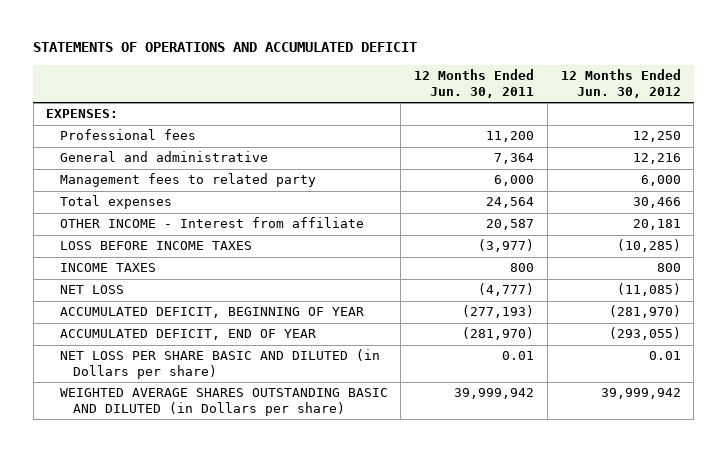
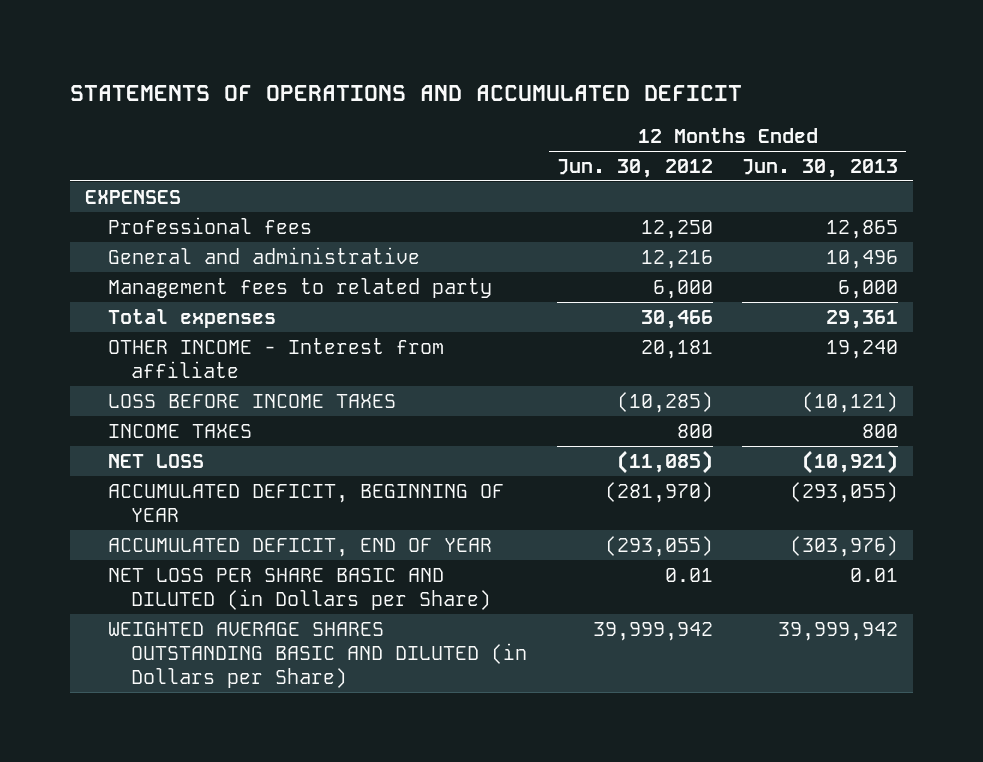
[414,69,535,98] 12 Months Ended Jun. 30, 2011 -> none
none -> [742,158,899,178] Jun. 30, 2013
[46,109,119,119] EXPENSES: -> [84,189,181,204] EXPENSES
[59,349,380,380] NET LOSS PER SHARE BASIC AND DILUTED (in Dollars per share) -> [108,567,492,610] NET LOSS PER SHARE BASIC AND DILUTED (in Dollars per Share)
[59,388,388,417] WEIGHTED AVERAGE SHARES OUTSTANDING BASIC AND DILUTED (in Dollars per share) -> [108,621,528,688] WEIGHTED AVERAGE SHARES OUTSTANDING BASIC AND DILUTED (in Dollars per Share)

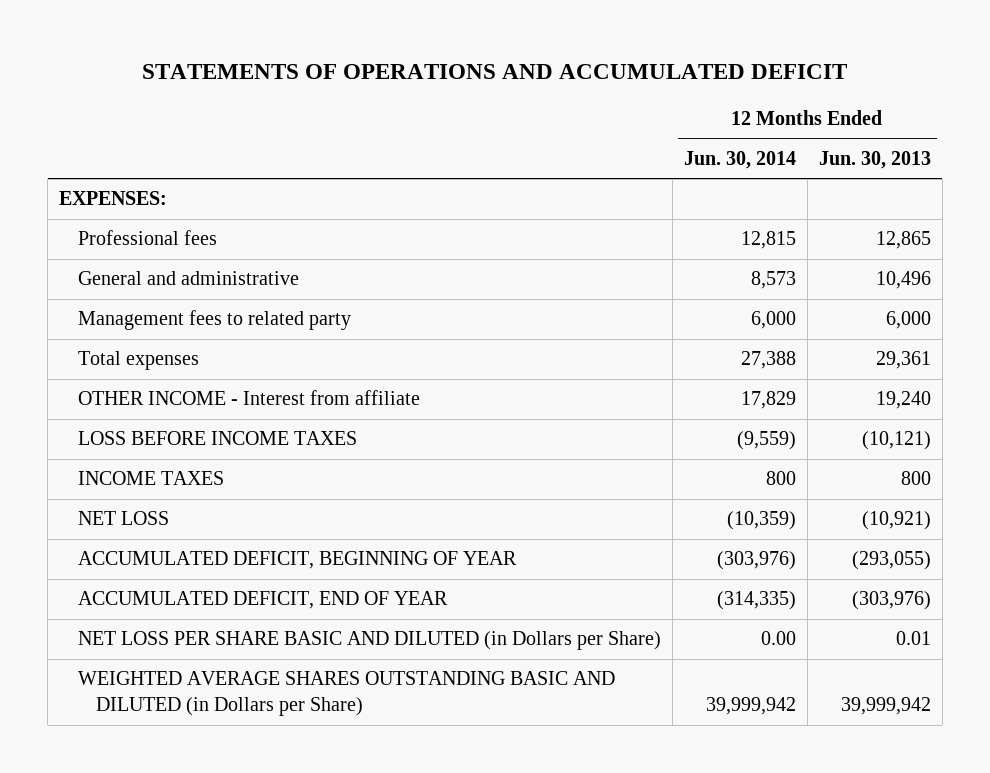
[556,158,713,178] Jun. 30, 2012 -> none
none -> [683,150,796,169] Jun. 30, 2014
[84,189,181,204] EXPENSES -> [59,191,168,206] EXPENSES:

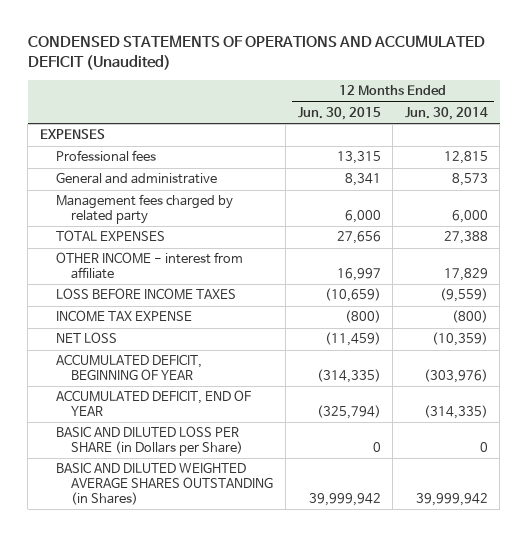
[142,63,848,79] STATEMENTS OF OPERATIONS AND ACCUMULATED DEFICIT -> [27,35,485,71] CONDENSED STATEMENTS OF OPERATIONS AND ACCUMULATED DEFICIT (Unaudited)
[818,150,931,169] Jun. 30, 2013 -> none
none -> [297,106,381,120] Jun. 30, 2015
[59,191,168,206] EXPENSES: -> [39,129,105,140] EXPENSES
[77,310,351,331] Management fees to related party -> [55,194,233,225] Management fees charged by related party
[77,351,199,371] Total expenses -> [55,230,165,242] TOTAL EXPENSES
[77,390,420,406] OTHER INCOME - Interest from affiliate -> [55,252,243,280] OTHER INCOME - interest from affiliate
[77,471,224,486] INCOME TAXES -> [55,310,192,323] INCOME TAX EXPENSE
[765,471,796,486] 800 -> [451,310,488,324] (800)
[77,631,661,651] NET LOSS PER SHARE BASIC AND DILUTED (in Dollars per Share) -> [55,426,244,457] BASIC AND DILUTED LOSS PER SHARE (in Dollars per Share)
[760,631,796,646] 0.00 -> [479,442,488,453] 0
[77,671,615,717] WEIGHTED AVERAGE SHARES OUTSTANDING BASIC AND DILUTED (in Dollars per Share) -> [55,462,274,505] BASIC AND DILUTED WEIGHTED AVERAGE SHARES OUTSTANDING (in Shares)

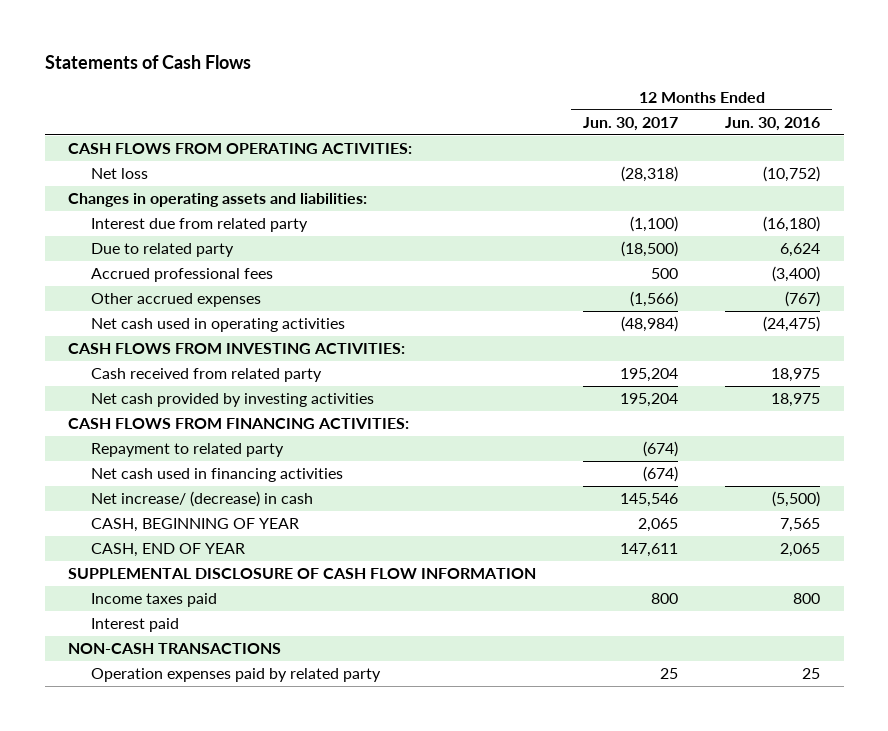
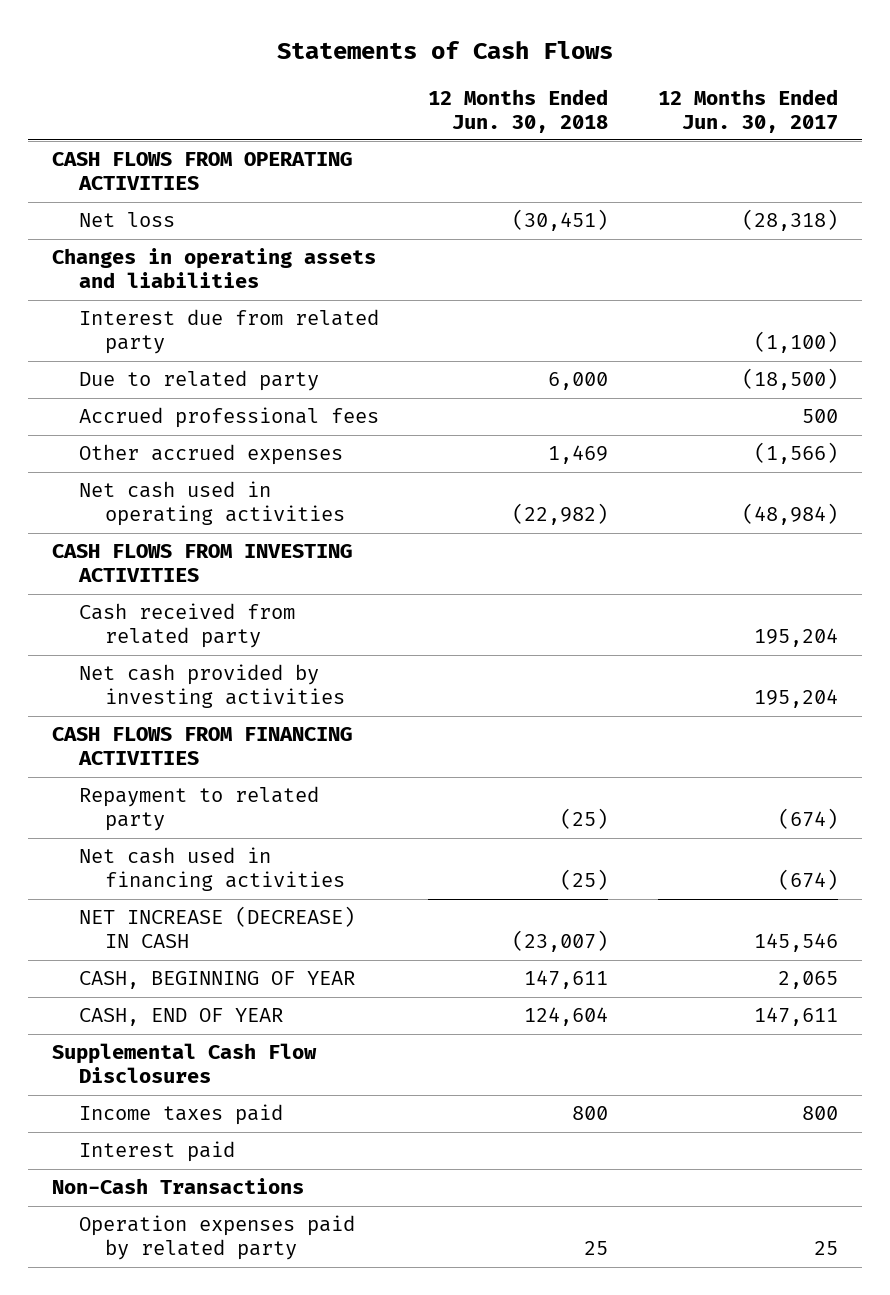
[725,117,821,132] Jun. 30, 2016 -> none
none -> [428,88,609,133] 12 Months Ended Jun. 30, 2018
[68,143,413,155] CASH FLOWS FROM OPERATING ACTIVITIES: -> [52,152,353,191] CASH FLOWS FROM OPERATING ACTIVITIES
[68,193,368,208] Changes in operating assets and liabilities: -> [52,248,377,289] Changes in operating assets and liabilities
[68,343,406,355] CASH FLOWS FROM INVESTING ACTIVITIES: -> [52,544,353,583] CASH FLOWS FROM INVESTING ACTIVITIES
[68,418,410,430] CASH FLOWS FROM FINANCING ACTIVITIES: -> [52,727,353,766] CASH FLOWS FROM FINANCING ACTIVITIES
[91,491,314,508] Net increase/ (decrease) in cash -> [78,906,355,949] NET INCREASE (DECREASE) IN CASH
[68,568,537,580] SUPPLEMENTAL DISCLOSURE OF CASH FLOW INFORMATION -> [52,1043,318,1084] Supplemental Cash Flow Disclosures
[68,643,282,655] NON-CASH TRANSACTIONS -> [52,1178,305,1195] Non-Cash Transactions

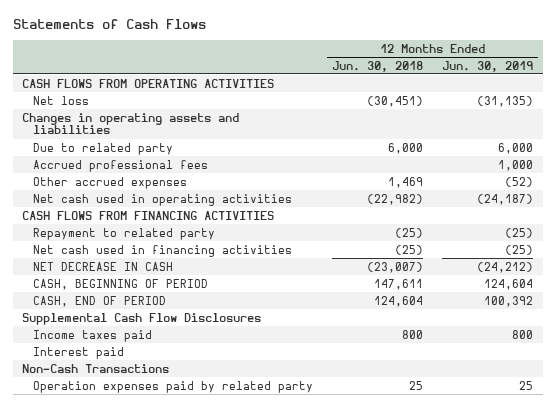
[657,88,838,133] 12 Months Ended Jun. 30, 2017 -> none
none -> [442,60,534,72] Jun. 30, 2019
[78,309,379,355] Interest due from related party -> none
[52,544,353,583] CASH FLOWS FROM INVESTING ACTIVITIES -> none
[78,603,295,649] Cash received from related party -> none
[78,664,346,709] Net cash provided by investing activities -> none
[78,906,355,949] NET INCREASE (DECREASE) IN CASH -> [32,261,173,271] NET DECREASE IN CASH
[78,971,355,990] CASH, BEGINNING OF YEAR -> [32,278,208,290] CASH, BEGINNING OF PERIOD
[78,1008,283,1027] CASH, END OF YEAR -> [32,295,166,307] CASH, END OF PERIOD

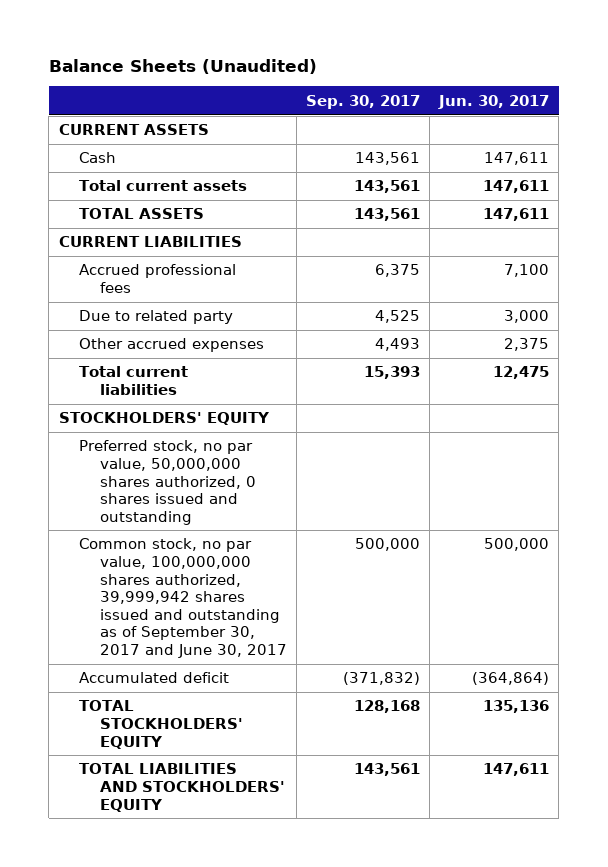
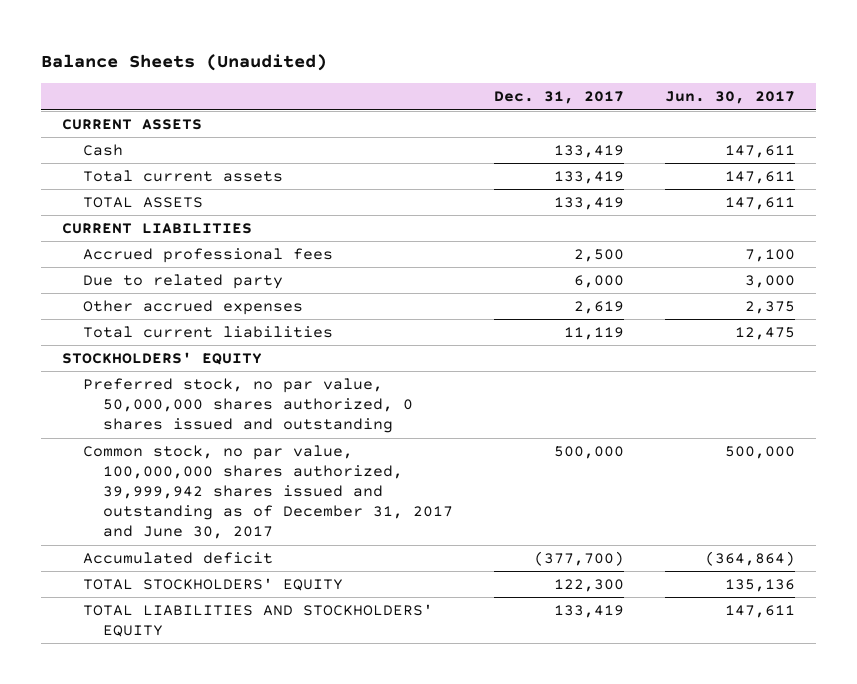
[305,94,420,109] Sep. 30, 2017 -> none
none -> [494,91,625,105] Dec. 31, 2017
[79,538,287,658] Common stock, no par value, 100,000,000 shares authorized, 39,999,942 shares issued and outstanding as of September 30, 2017 and June 30, 2017 -> [82,445,454,540] Common stock, no par value, 100,000,000 shares authorized, 39,999,942 shares issued and outstanding as of December 31, 2017 and June 30, 2017

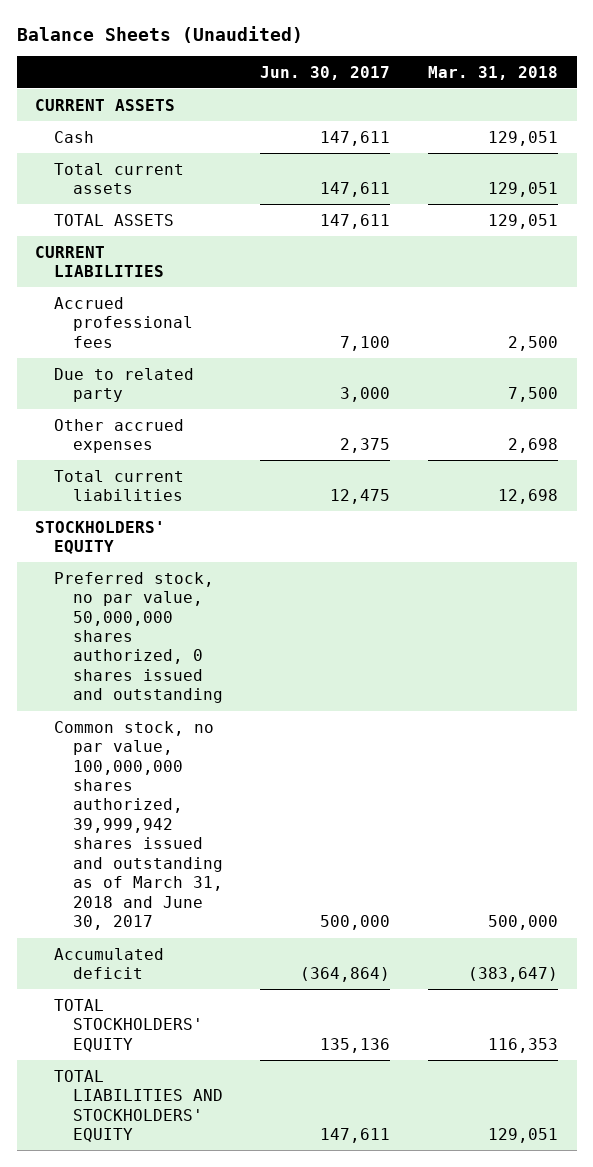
[494,91,625,105] Dec. 31, 2017 -> none
none -> [427,65,558,80] Mar. 31, 2018
[82,445,454,540] Common stock, no par value, 100,000,000 shares authorized, 39,999,942 shares issued and outstanding as of December 31, 2017 and June 30, 2017 -> [54,720,223,931] Common stock, no par value, 100,000,000 shares authorized, 39,999,942 shares issued and outstanding as of March 31, 2018 and June 30, 2017

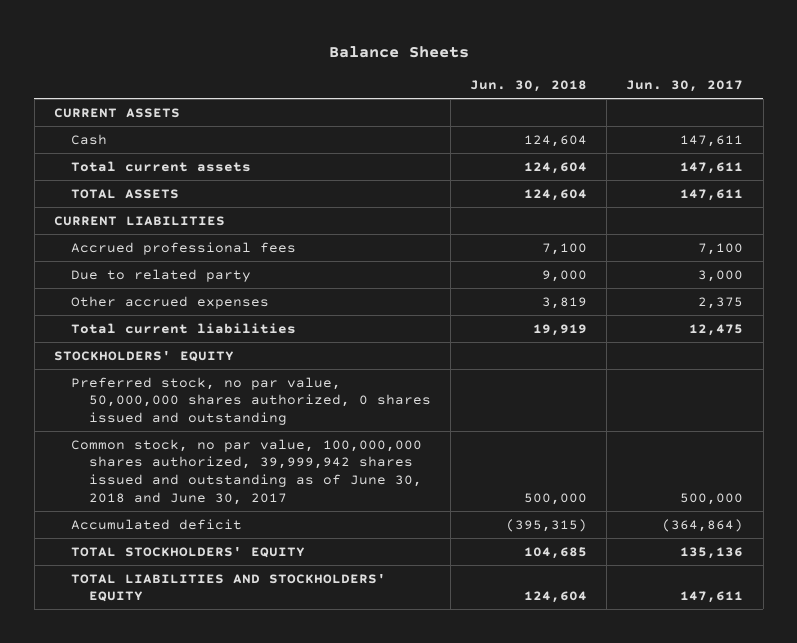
[16,25,303,43] Balance Sheets (Unaudited) -> [328,45,469,58] Balance Sheets
[427,65,558,80] Mar. 31, 2018 -> none
none -> [470,80,588,93] Jun. 30, 2018
[54,720,223,931] Common stock, no par value, 100,000,000 shares authorized, 39,999,942 shares issued and outstanding as of March 31, 2018 and June 30, 2017 -> [71,438,423,506] Common stock, no par value, 100,000,000 shares authorized, 39,999,942 shares issued and outstanding as of June 30, 2018 and June 30, 2017

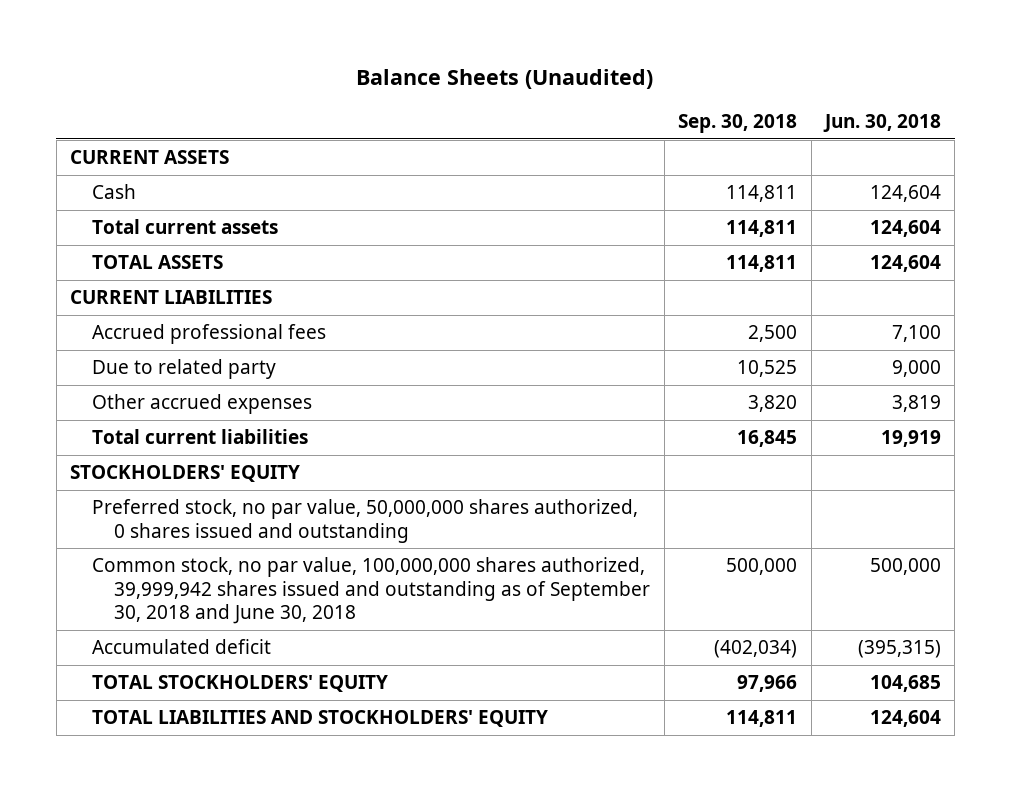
[328,45,469,58] Balance Sheets -> [356,69,654,90] Balance Sheets (Unaudited)
[626,80,744,93] Jun. 30, 2017 -> none
none -> [678,114,798,134] Sep. 30, 2018
[71,438,423,506] Common stock, no par value, 100,000,000 shares authorized, 39,999,942 shares issued and outstanding as of June 30, 2018 and June 30, 2017 -> [92,557,651,624] Common stock, no par value, 100,000,000 shares authorized, 39,999,942 shares issued and outstanding as of September 30, 2018 and June 30, 2018

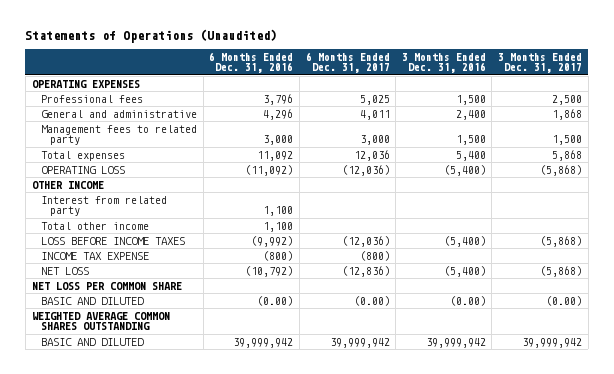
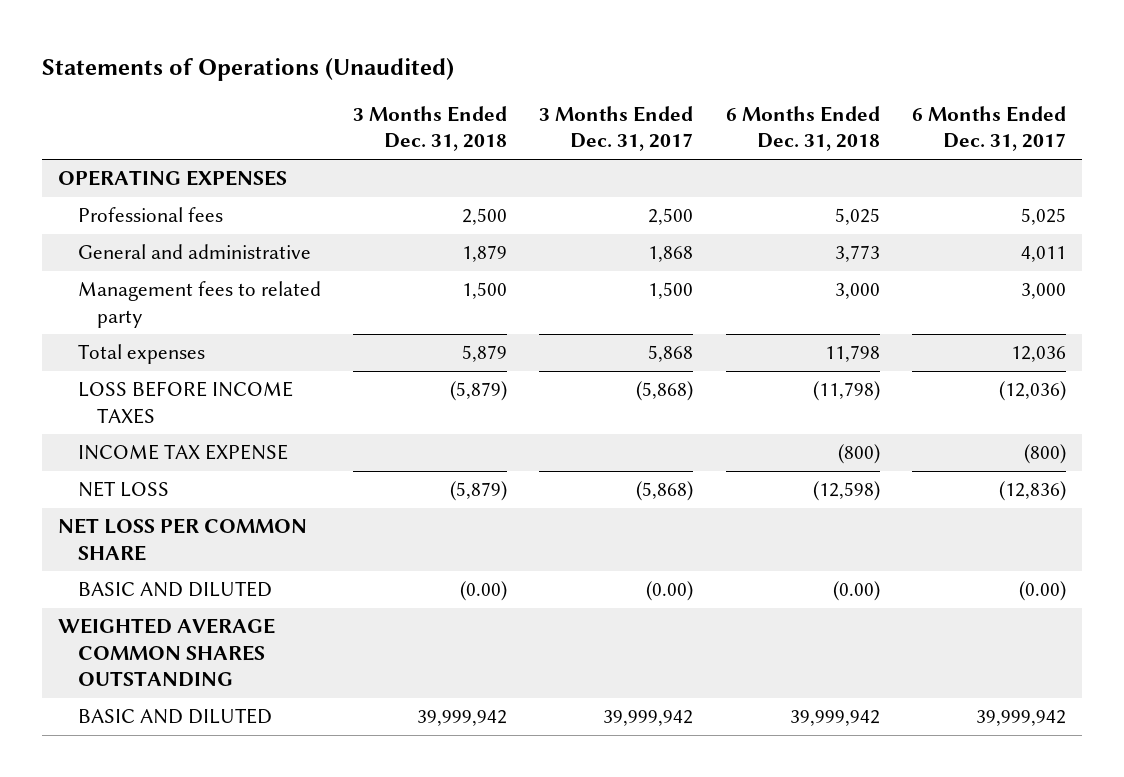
[209,51,294,74] 6 Months Ended Dec. 31, 2016 -> none
[401,52,486,74] 3 Months Ended Dec. 31, 2016 -> none
none -> [353,106,508,152] 3 Months Ended Dec. 31, 2018
none -> [725,106,880,152] 6 Months Ended Dec. 31, 2018
[40,165,125,174] OPERATING LOSS -> none
[31,180,104,189] OTHER INCOME -> none
[40,195,167,217] Interest from related party -> none
[40,221,149,230] Total other income -> none

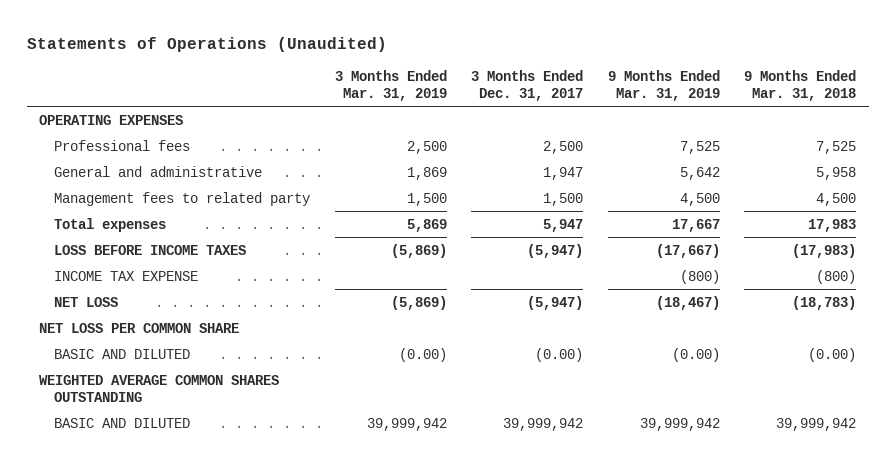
[353,106,508,152] 3 Months Ended Dec. 31, 2018 -> none
[725,106,880,152] 6 Months Ended Dec. 31, 2018 -> none
[912,106,1067,152] 6 Months Ended Dec. 31, 2017 -> none
none -> [334,69,447,101] 3 Months Ended Mar. 31, 2019
none -> [607,69,720,101] 9 Months Ended Mar. 31, 2019
none -> [744,69,857,101] 9 Months Ended Mar. 31, 2018
[648,246,694,263] 1,868 -> [543,166,584,180] 1,947
[648,345,694,363] 5,868 -> [543,218,584,232] 5,947
[636,381,694,402] (5,868) -> [527,243,584,258] (5,947)
[636,481,694,502] (5,868) -> [527,295,584,310] (5,947)

